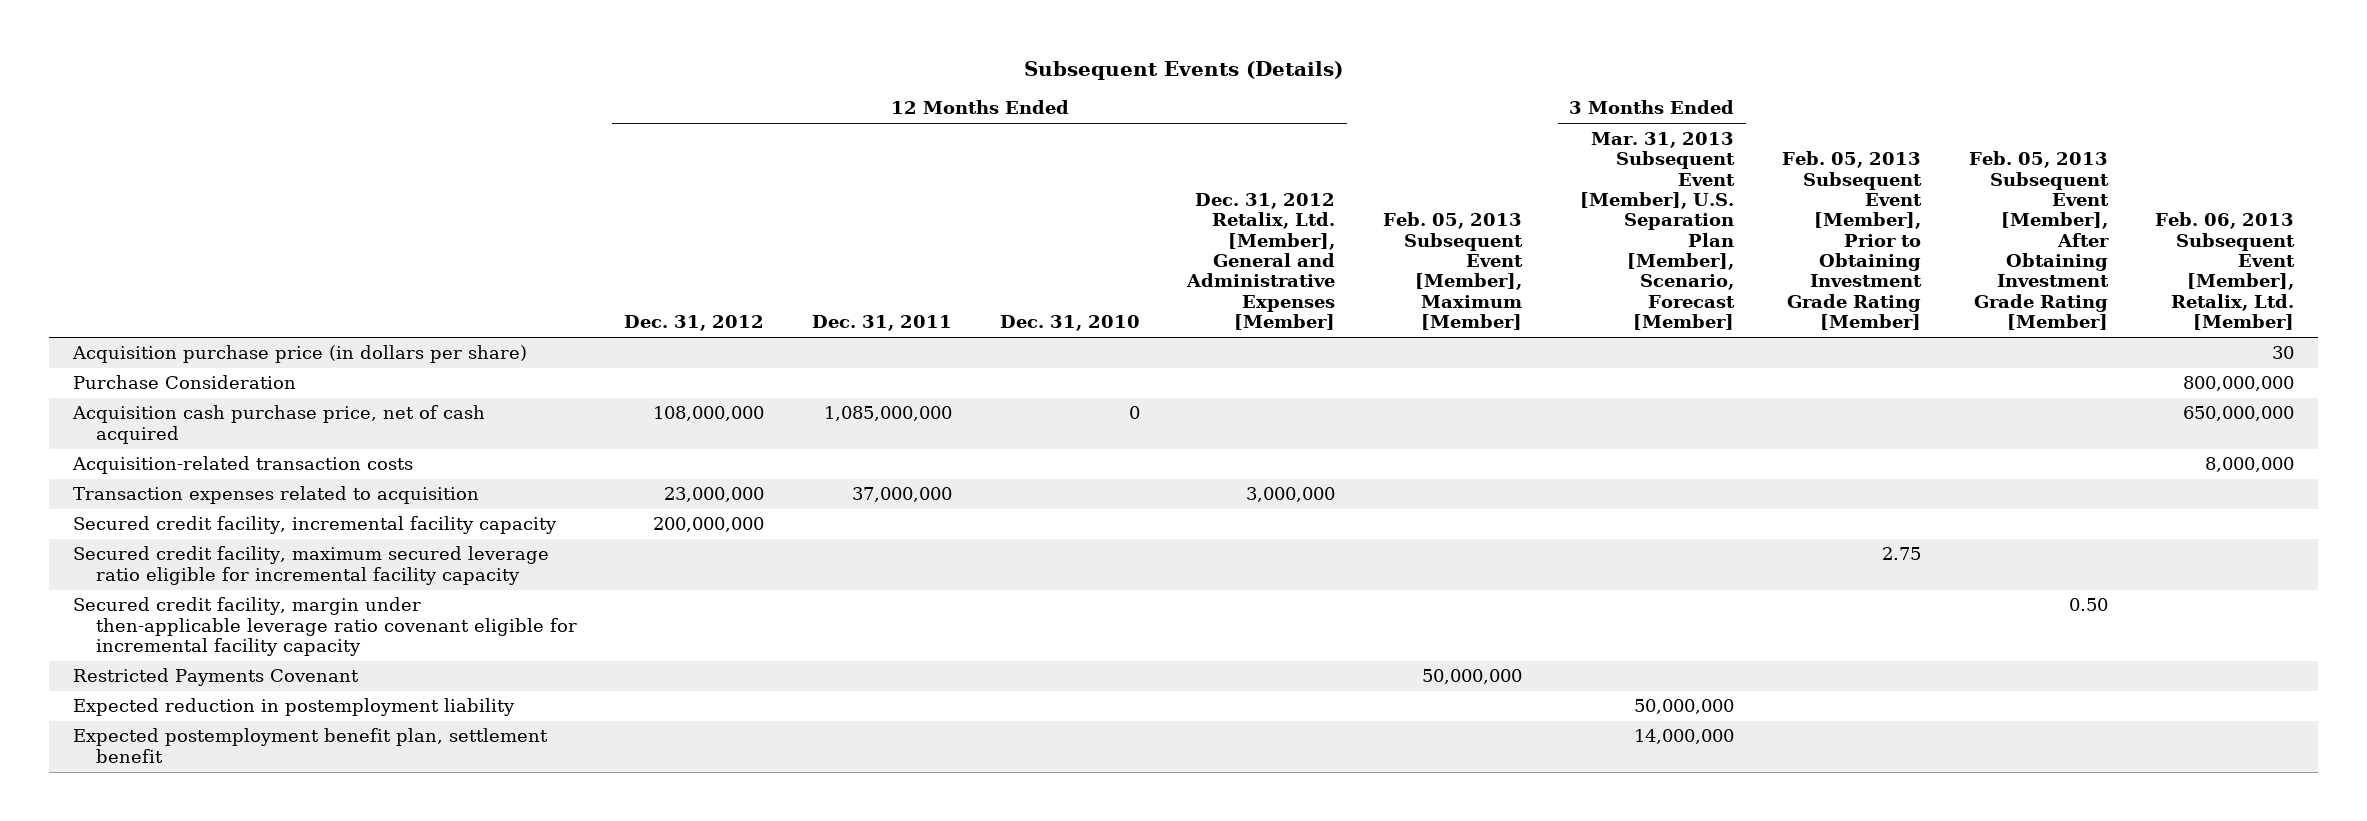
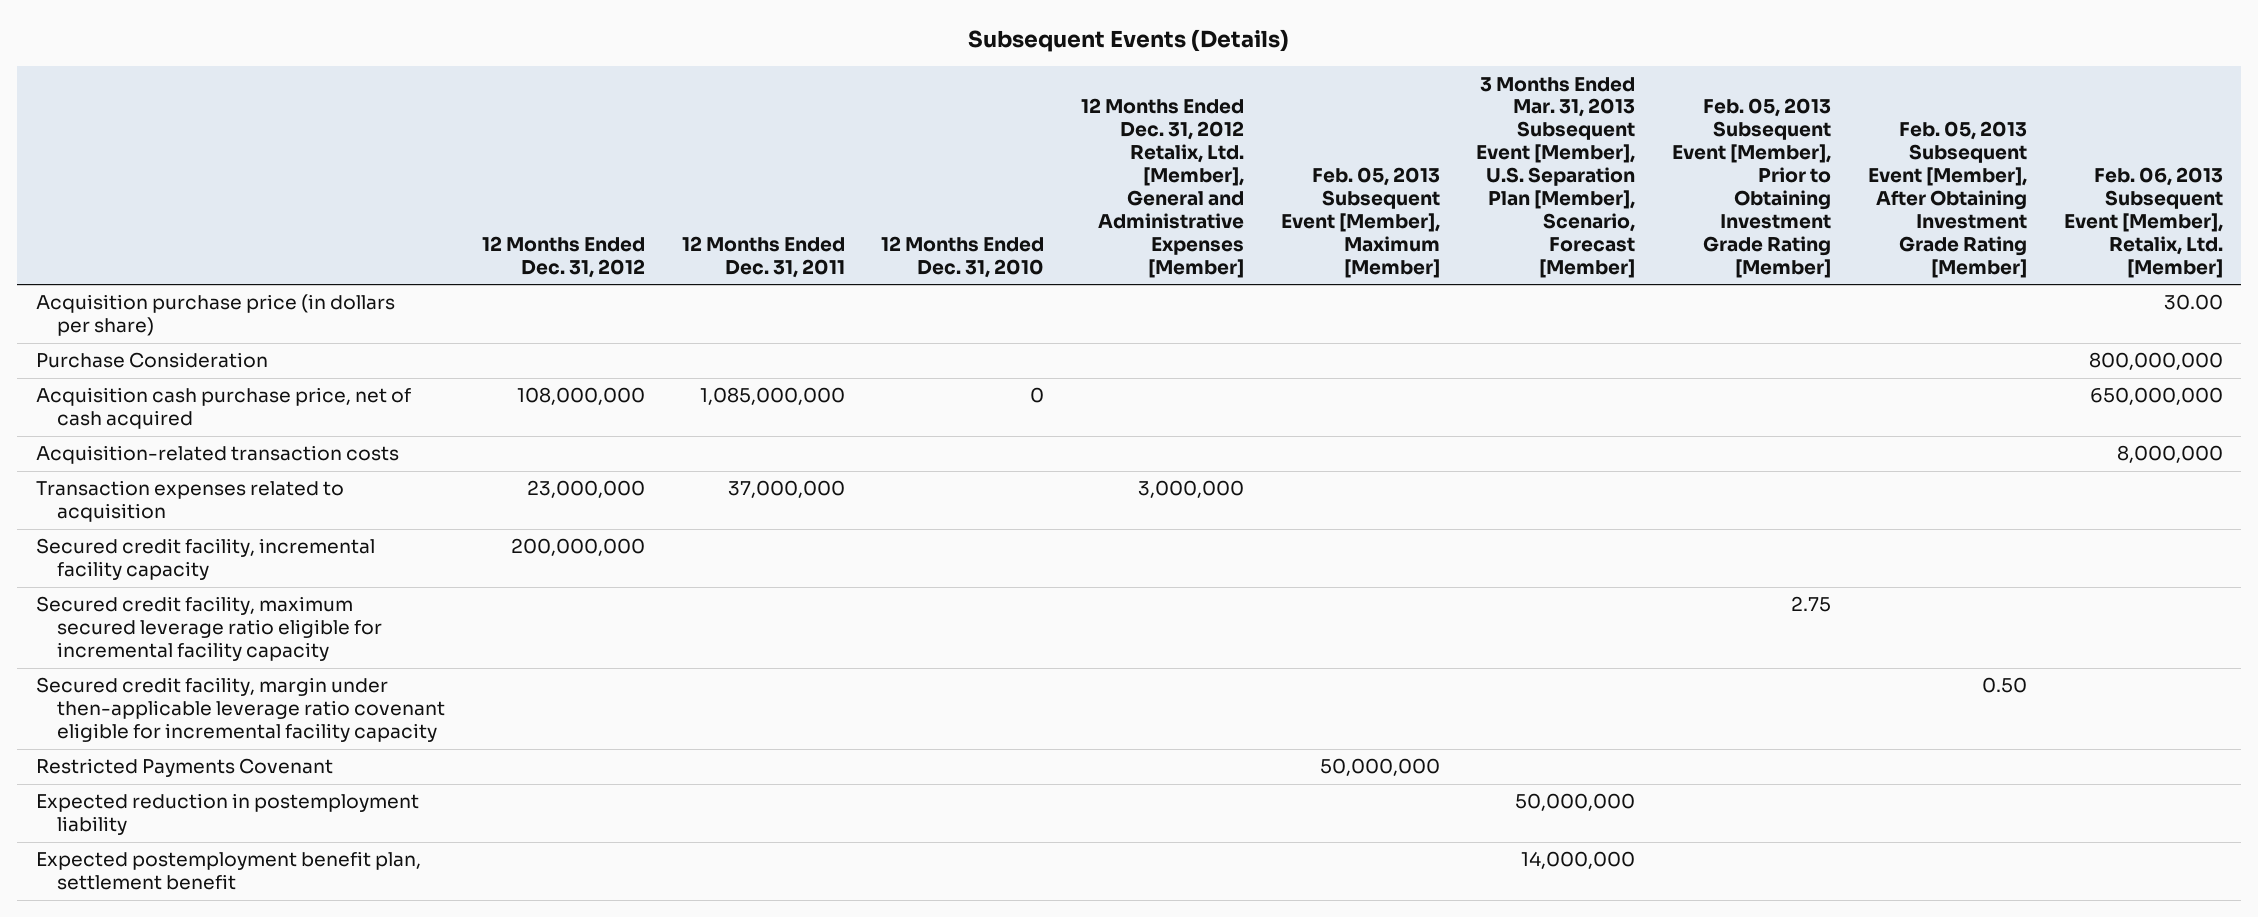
[2272,346,2295,360] 30 -> [2163,294,2223,311] 30.00

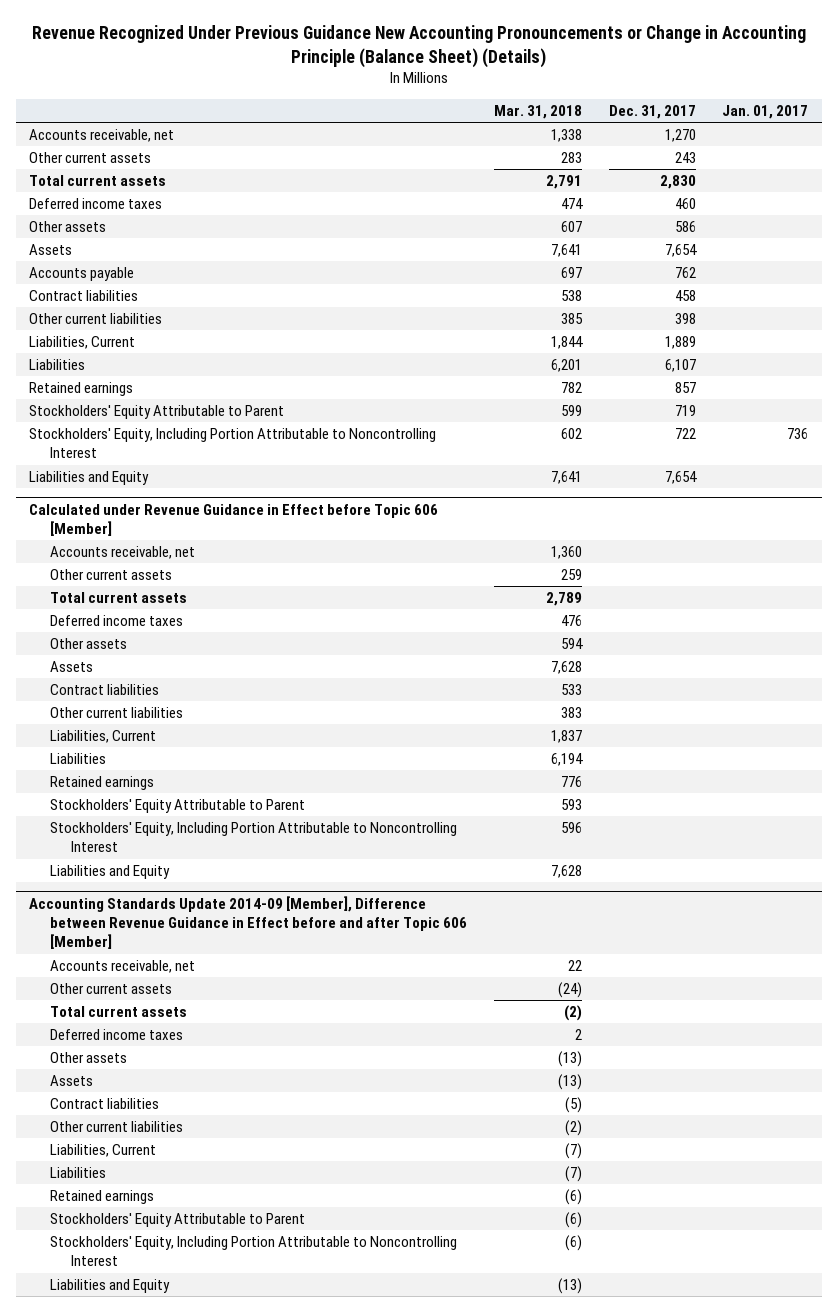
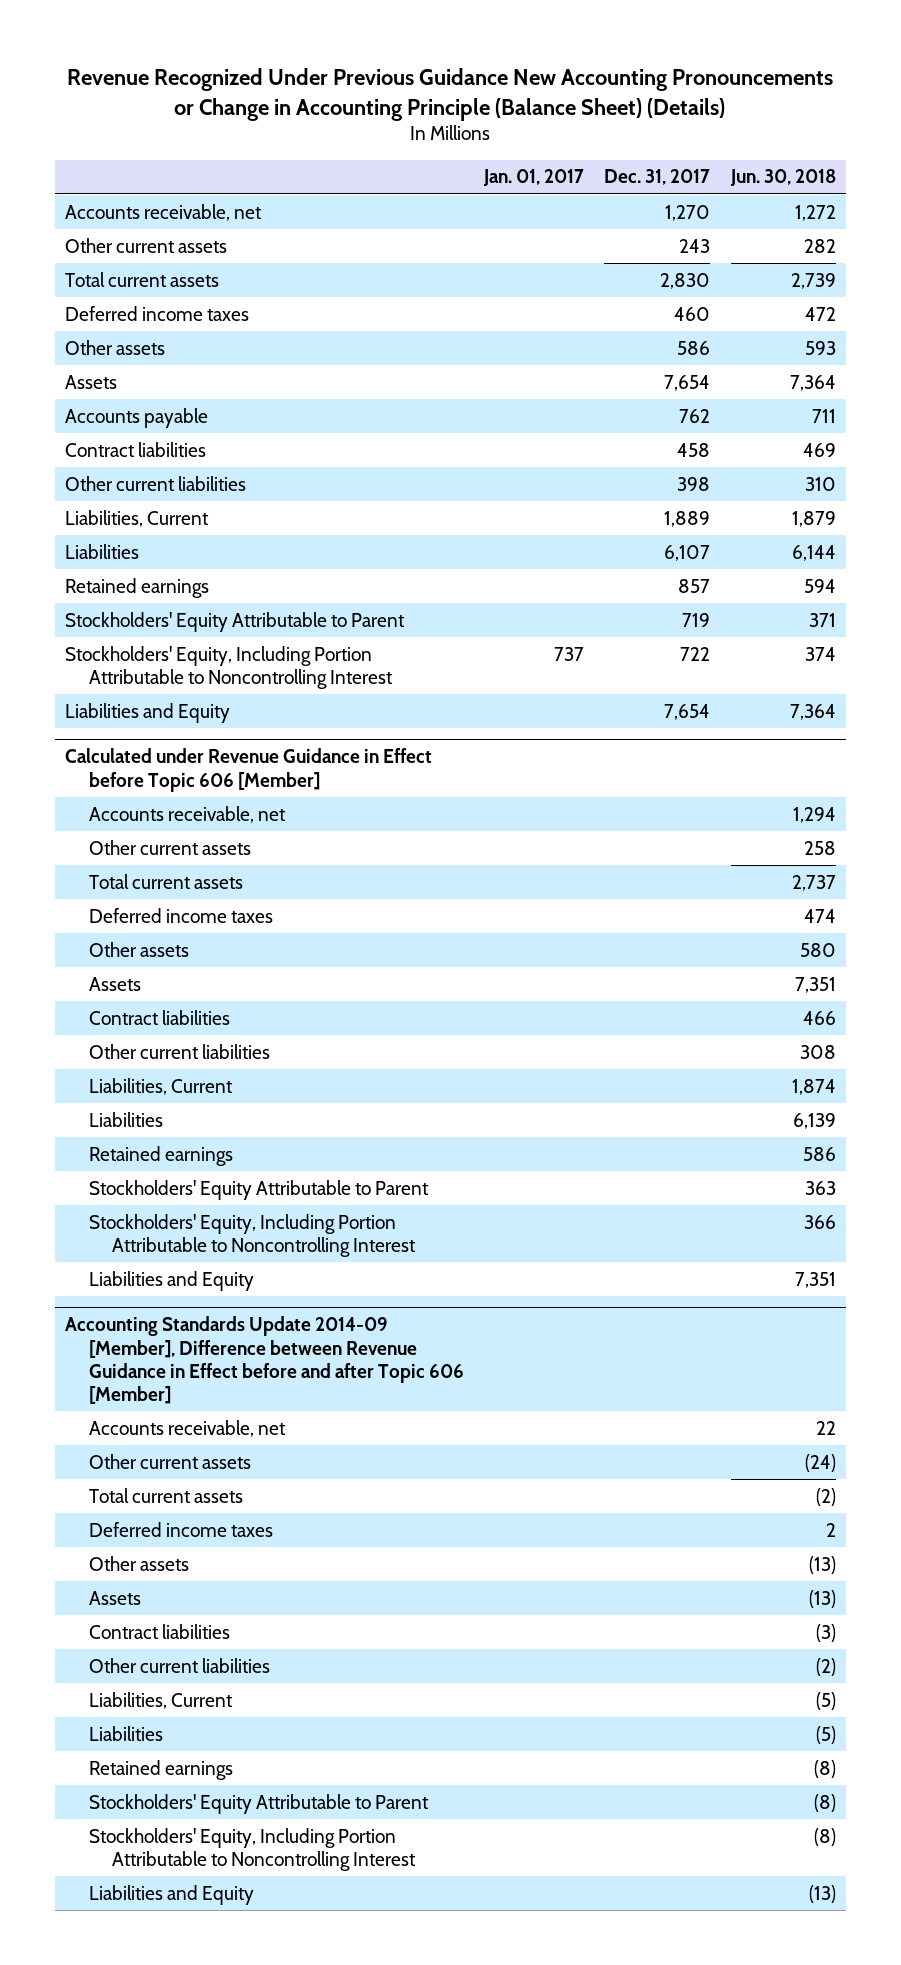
[493,104,582,119] Mar. 31, 2018 -> none
none -> [729,169,836,187] Jun. 30, 2018
[787,428,809,440] 736 -> [553,646,584,661] 737

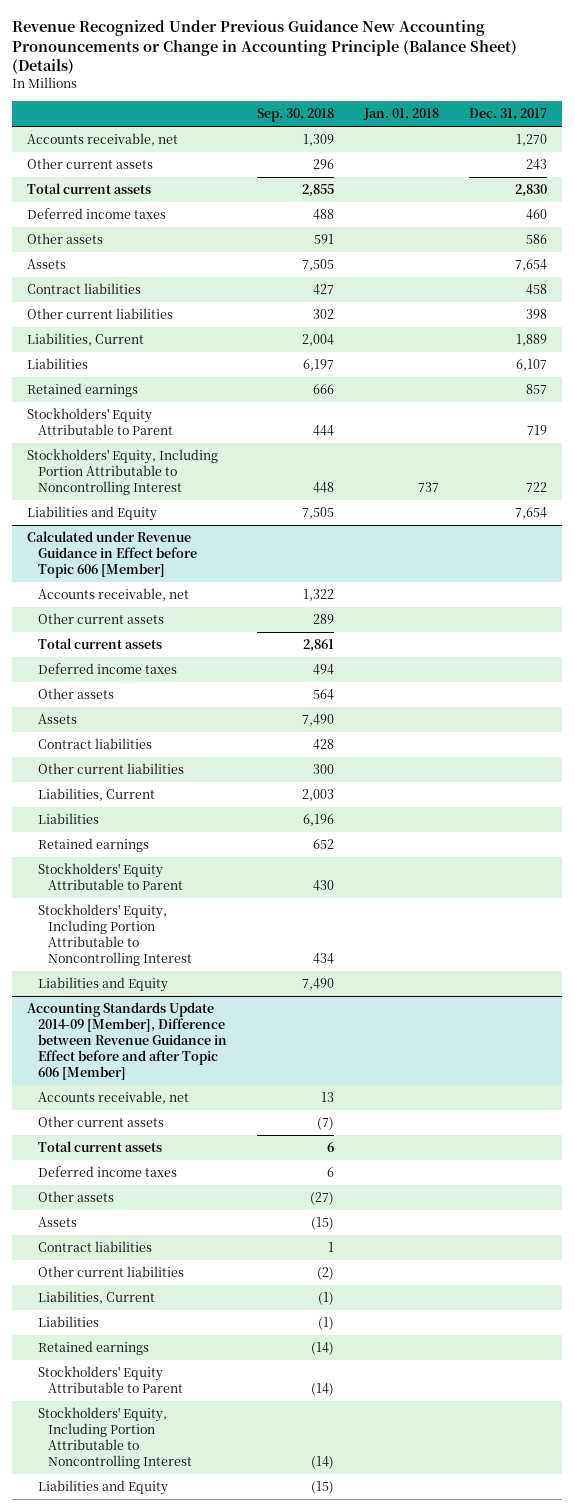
[482,169,584,187] Jan. 01, 2017 -> none
[729,169,836,187] Jun. 30, 2018 -> none
none -> [256,108,334,123] Sep. 30, 2018
none -> [362,108,439,122] Jan. 01, 2018
[65,407,209,428] Accounts payable -> none

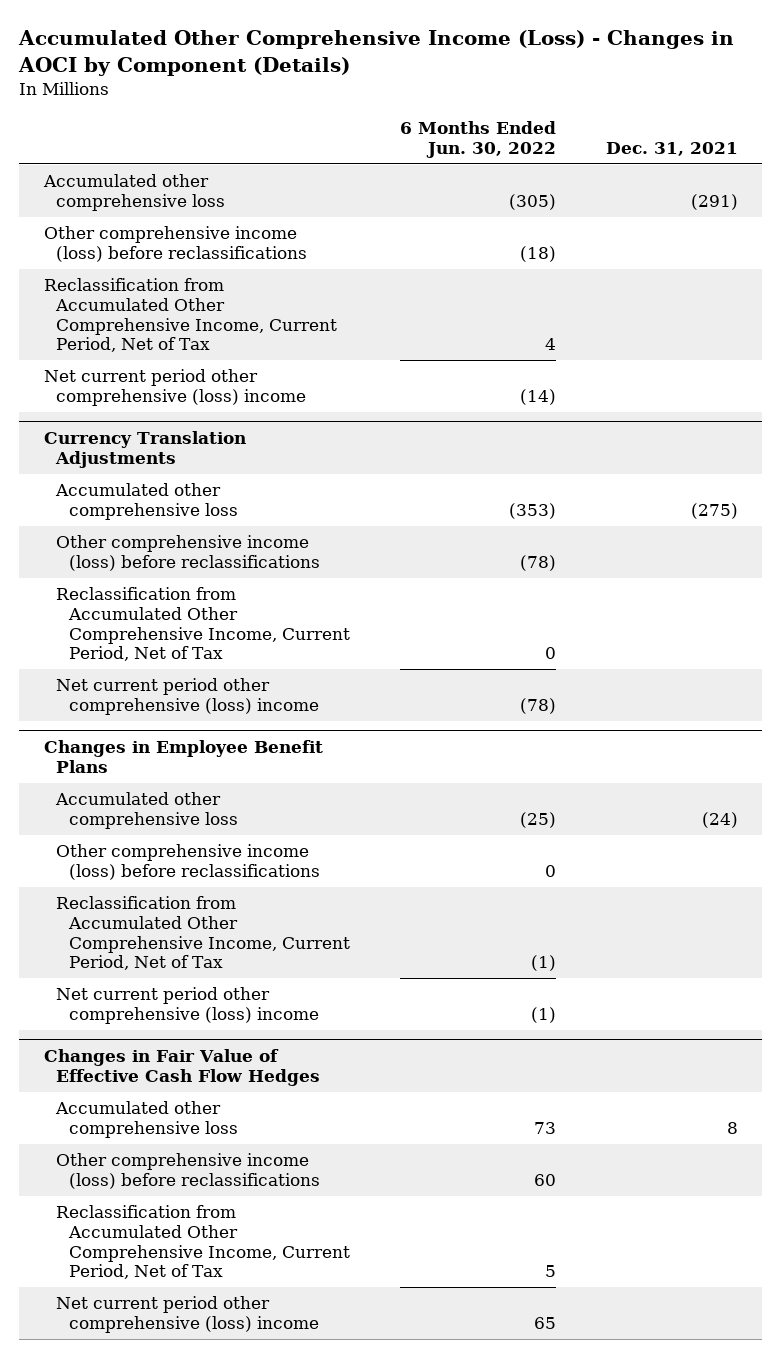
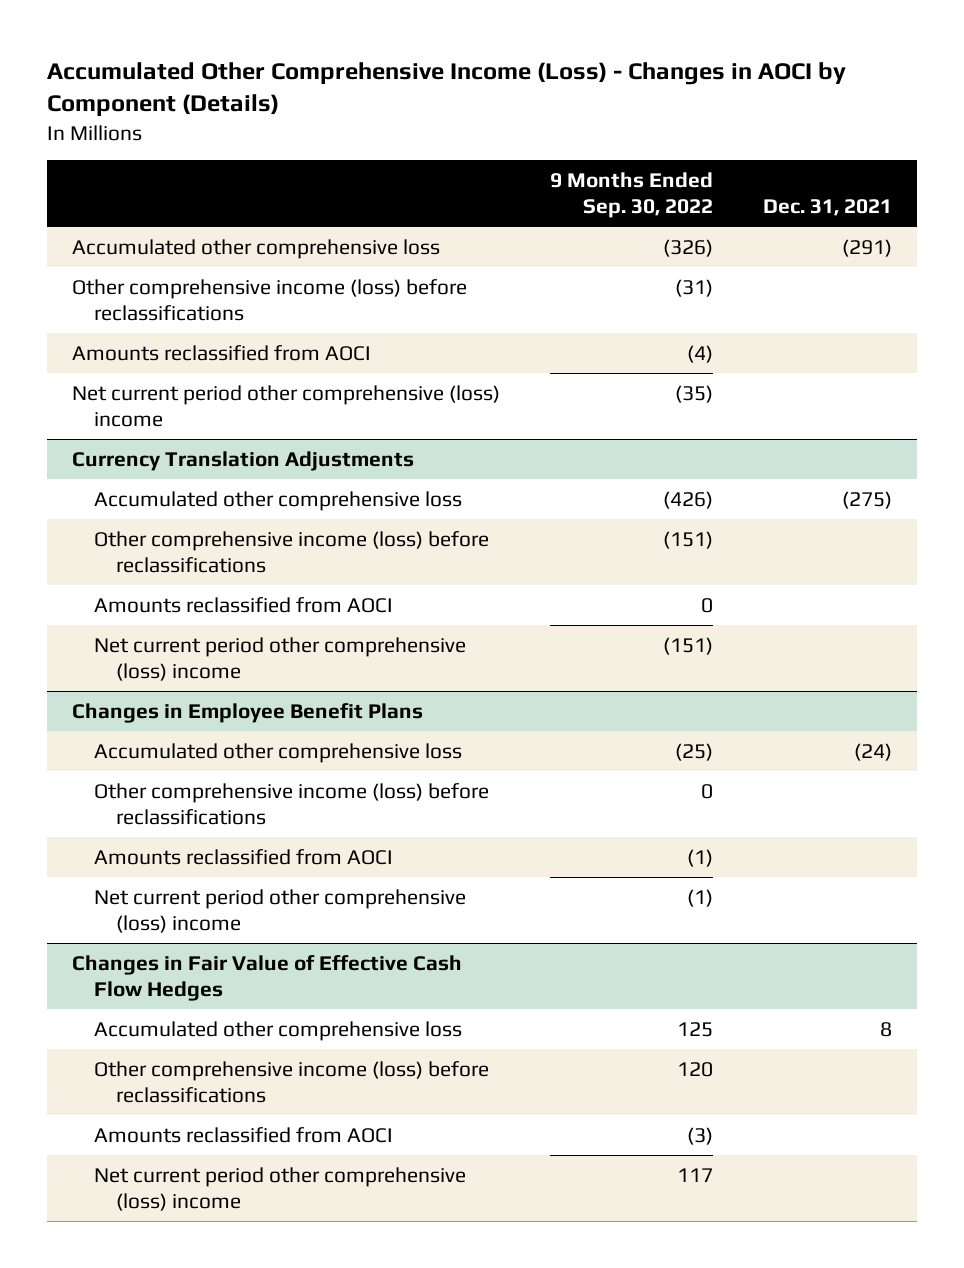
[399,121,556,158] 6 Months Ended Jun. 30, 2022 -> none
none -> [550,172,714,218] 9 Months Ended Sep. 30, 2022
[43,278,338,353] Reclassification from Accumulated Other Comprehensive Income, Current Period, Net of Tax -> [72,344,372,361] Amounts reclassified from AOCI
[56,587,351,662] Reclassification from Accumulated Other Comprehensive Income, Current Period, Net of Tax -> [93,596,393,613] Amounts reclassified from AOCI
[56,896,351,971] Reclassification from Accumulated Other Comprehensive Income, Current Period, Net of Tax -> [93,848,393,865] Amounts reclassified from AOCI
[56,1205,351,1280] Reclassification from Accumulated Other Comprehensive Income, Current Period, Net of Tax -> [93,1126,393,1143] Amounts reclassified from AOCI

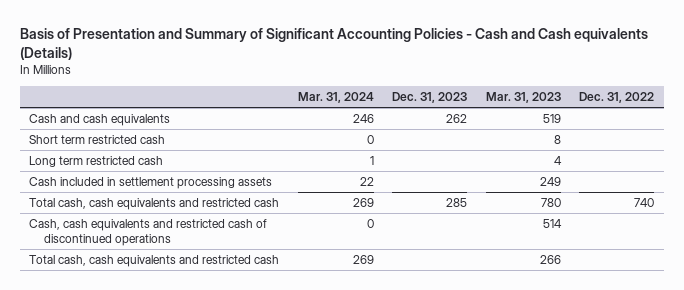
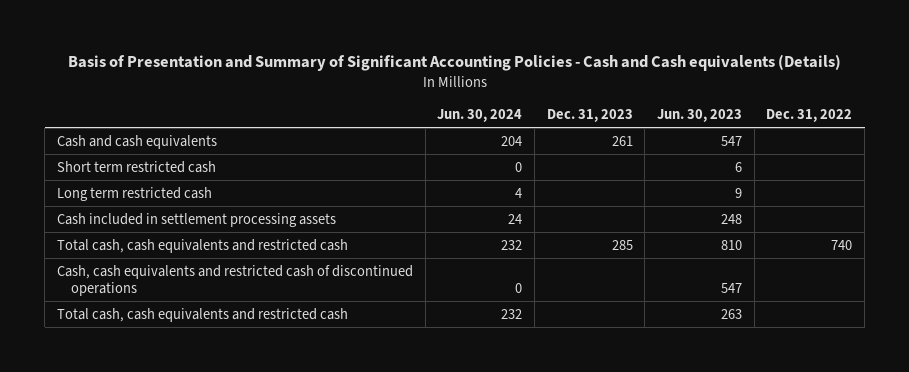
[297,92,374,104] Mar. 31, 2024 -> none
[485,92,561,104] Mar. 31, 2023 -> none
none -> [437,109,523,123] Jun. 30, 2024
none -> [657,109,743,123] Jun. 30, 2023
[446,113,468,123] 262 -> [611,135,633,146] 261

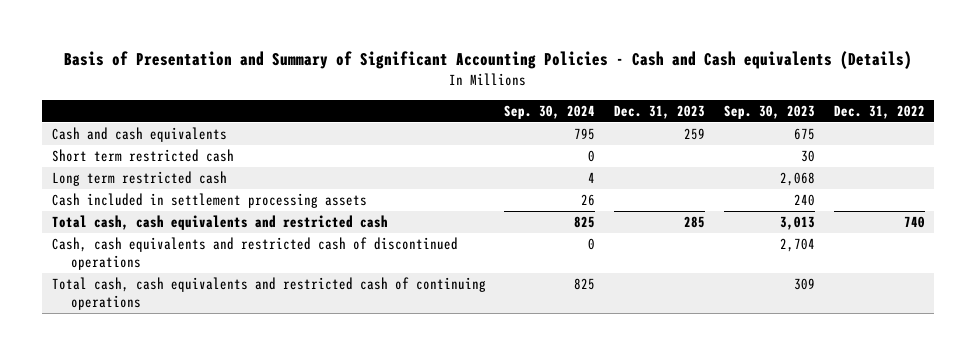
[437,109,523,123] Jun. 30, 2024 -> none
[657,109,743,123] Jun. 30, 2023 -> none
none -> [504,104,596,119] Sep. 30, 2024
none -> [723,104,815,119] Sep. 30, 2023
[611,135,633,146] 261 -> [684,128,706,141] 259
[56,307,348,322] Total cash, cash equivalents and restricted cash -> [51,277,486,310] Total cash, cash equivalents and restricted cash of continuing operations

